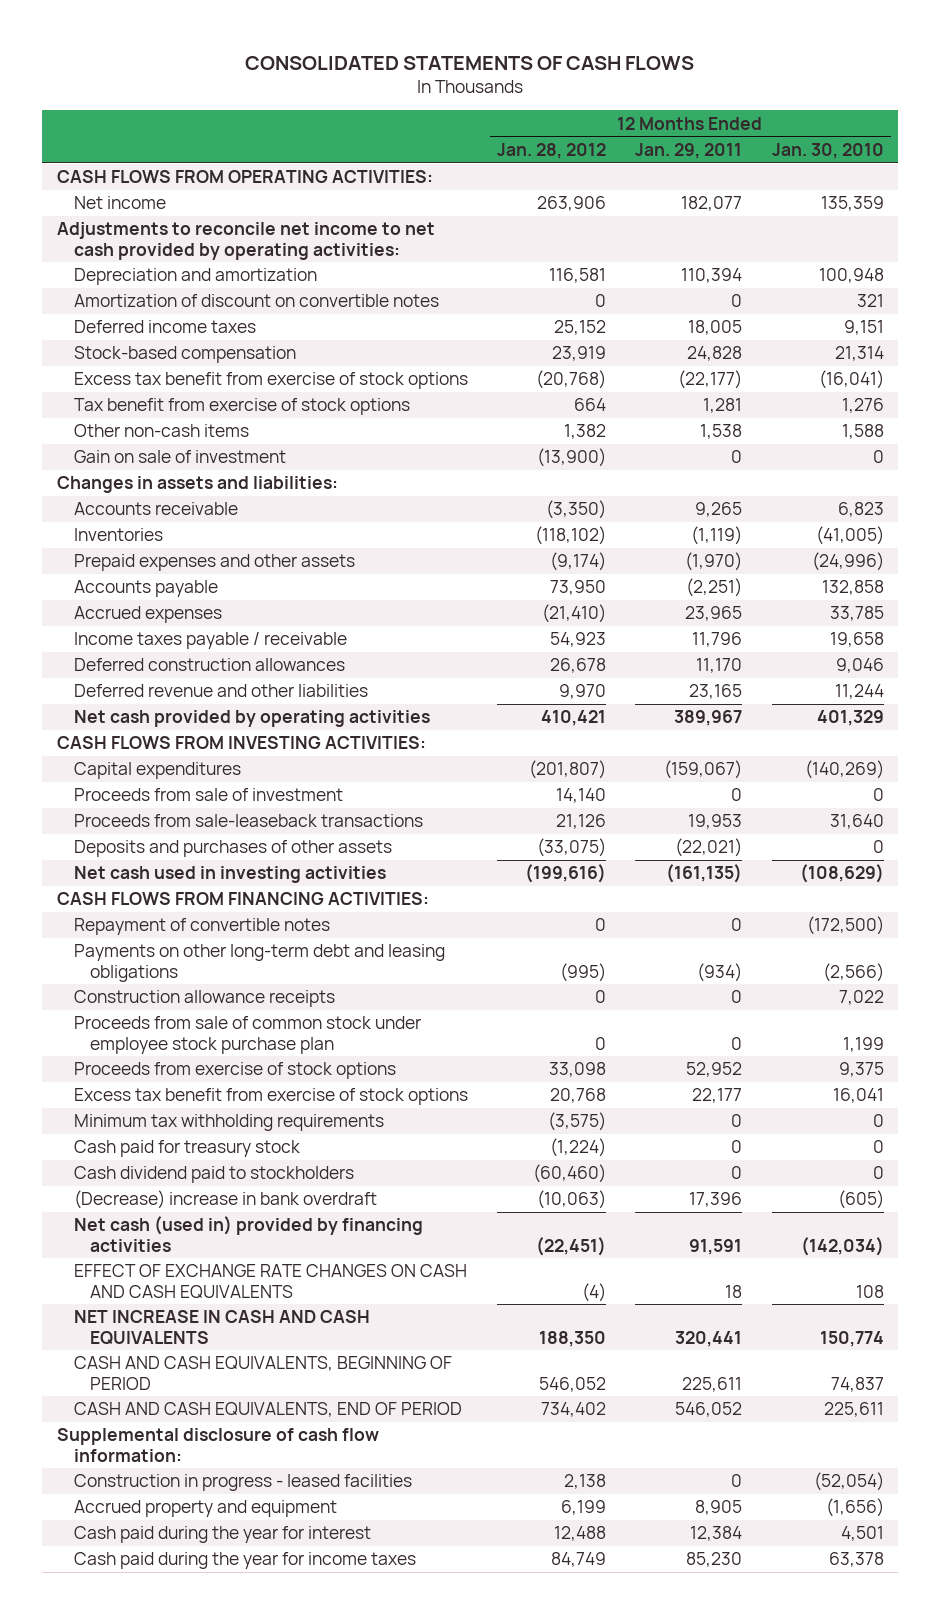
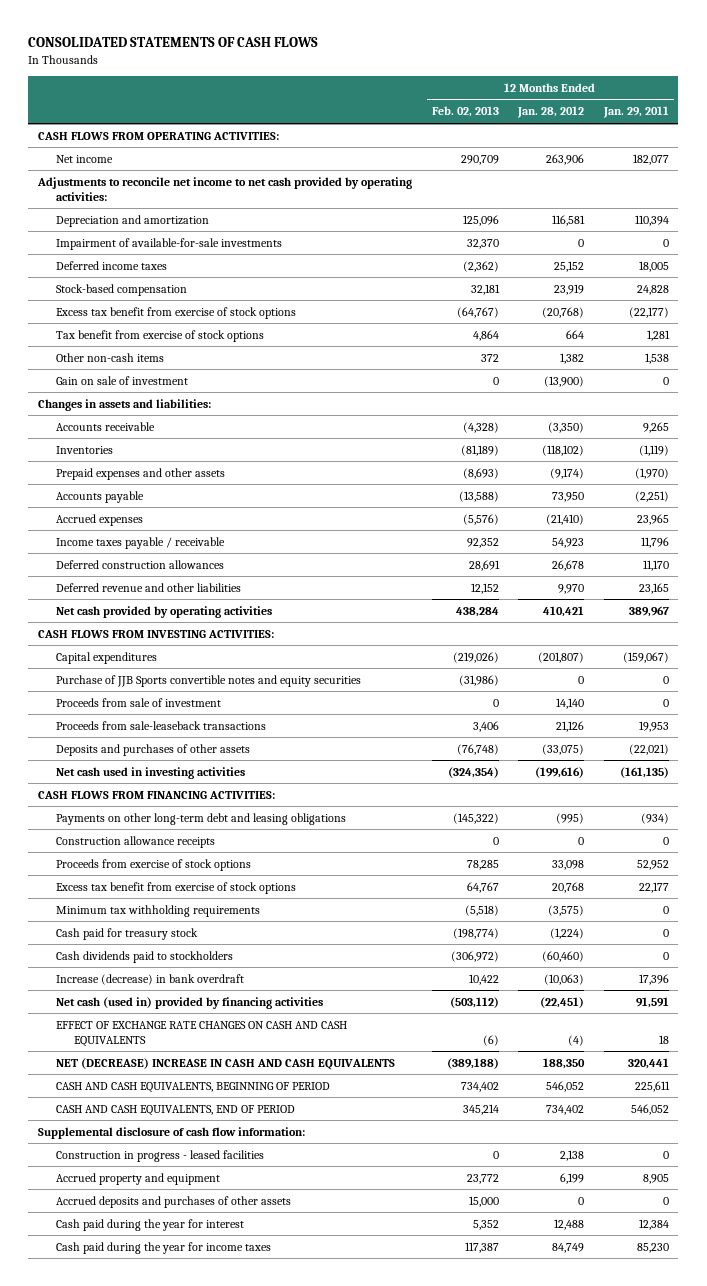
[771,143,884,160] Jan. 30, 2010 -> none
none -> [431,106,499,118] Feb. 02, 2013
[73,294,439,308] Amortization of discount on convertible notes -> none
none -> [56,237,283,250] Impairment of available-for-sale investments
none -> [56,674,362,687] Purchase of JJB Sports convertible notes and equity securities
[73,918,330,936] Repayment of convertible notes -> none
[73,1016,421,1054] Proceeds from sale of common stock under employee stock purchase plan -> none
[73,1166,354,1184] Cash dividend paid to stockholders -> [56,950,234,963] Cash dividends paid to stockholders
[73,1190,377,1210] (Decrease) increase in bank overdraft -> [56,973,245,985] Increase (decrease) in bank overdraft
[73,1310,370,1345] NET INCREASE IN CASH AND CASH EQUIVALENTS -> [56,1057,396,1070] NET (DECREASE) INCREASE IN CASH AND CASH EQUIVALENTS
none -> [56,1195,292,1208] Accrued deposits and purchases of other assets

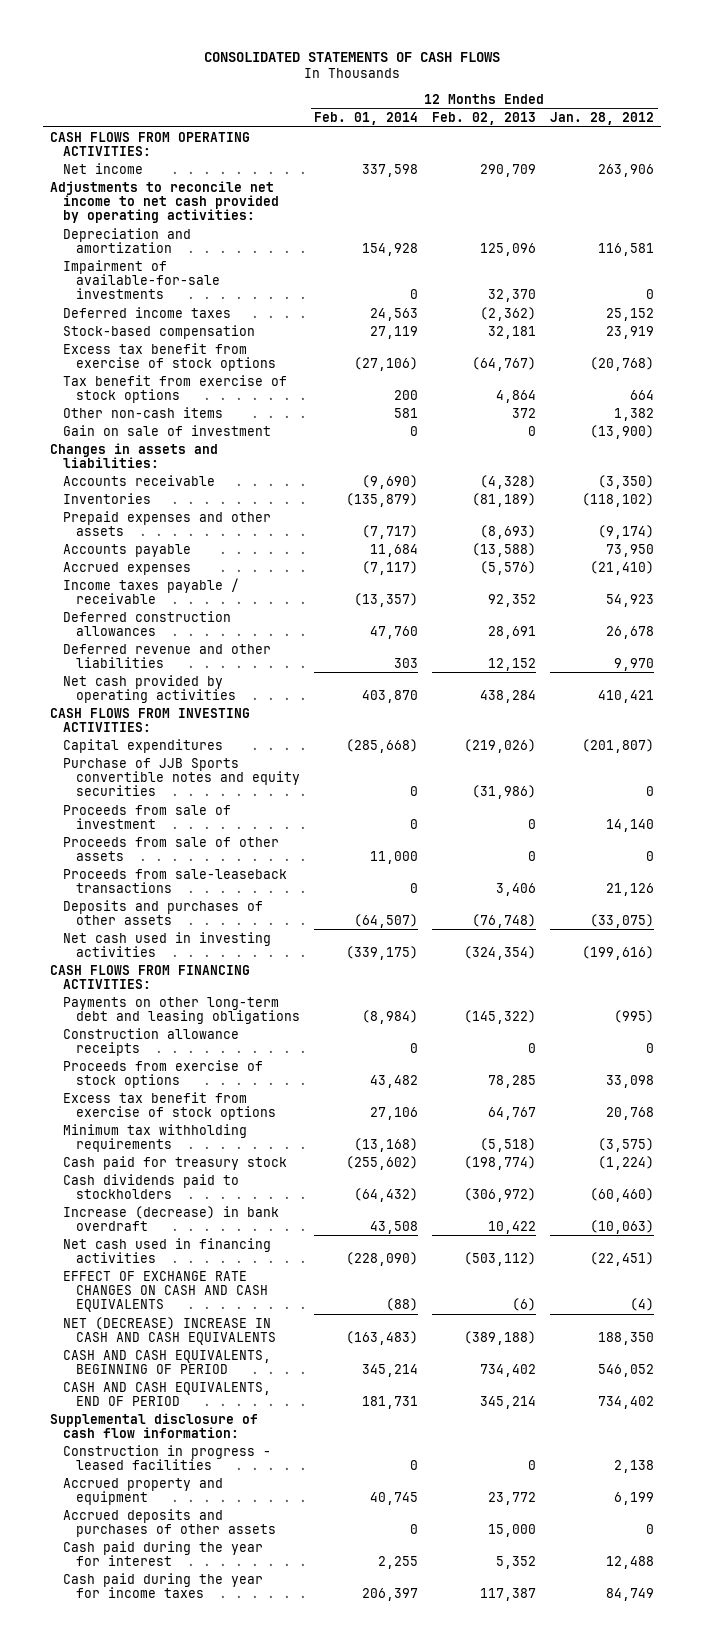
[602,106,669,119] Jan. 29, 2011 -> none
none -> [314,112,419,126] Feb. 01, 2014
none -> [62,836,279,861] Proceeds from sale of other assets
[56,996,324,1009] Net cash (used in) provided by financing activities -> [62,1237,271,1263] Net cash used in financing activities

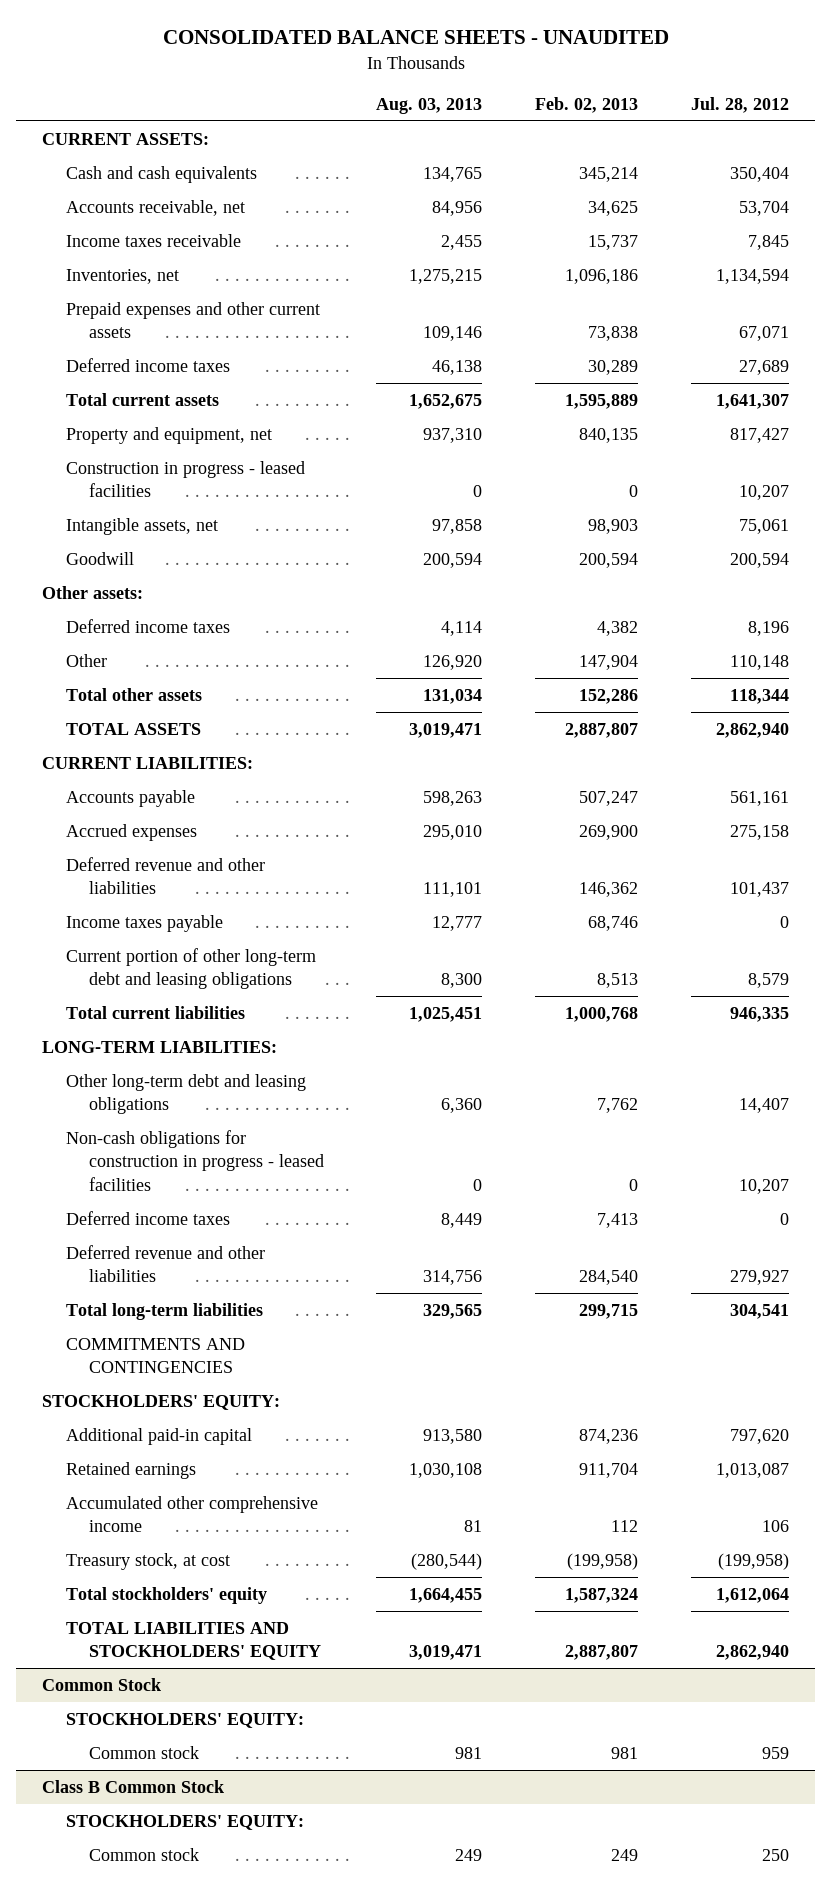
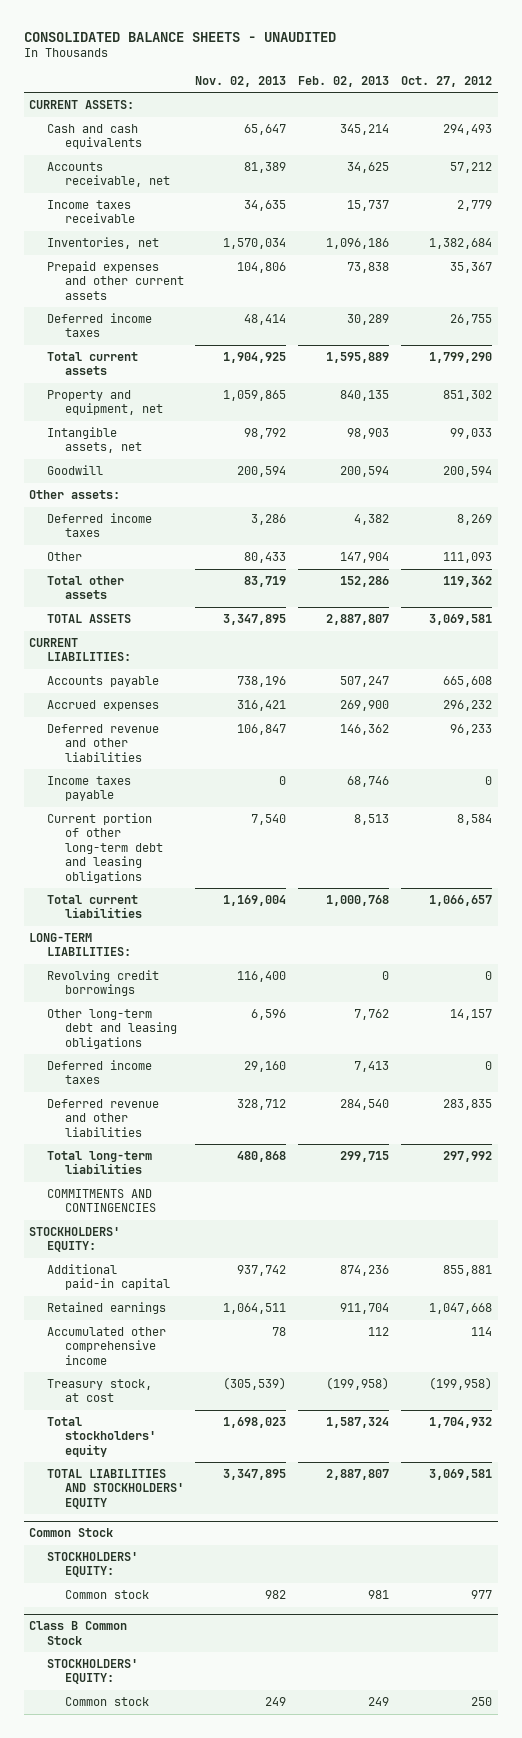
[376,97,483,114] Aug. 03, 2013 -> none
[690,96,789,113] Jul. 28, 2012 -> none
none -> [195,75,287,87] Nov. 02, 2013
none -> [401,75,493,87] Oct. 27, 2012
[65,460,305,498] Construction in progress - leased facilities -> none
none -> [47,970,160,997] Revolving credit borrowings
[65,1129,324,1192] Non-cash obligations for construction in progress - leased facilities -> none

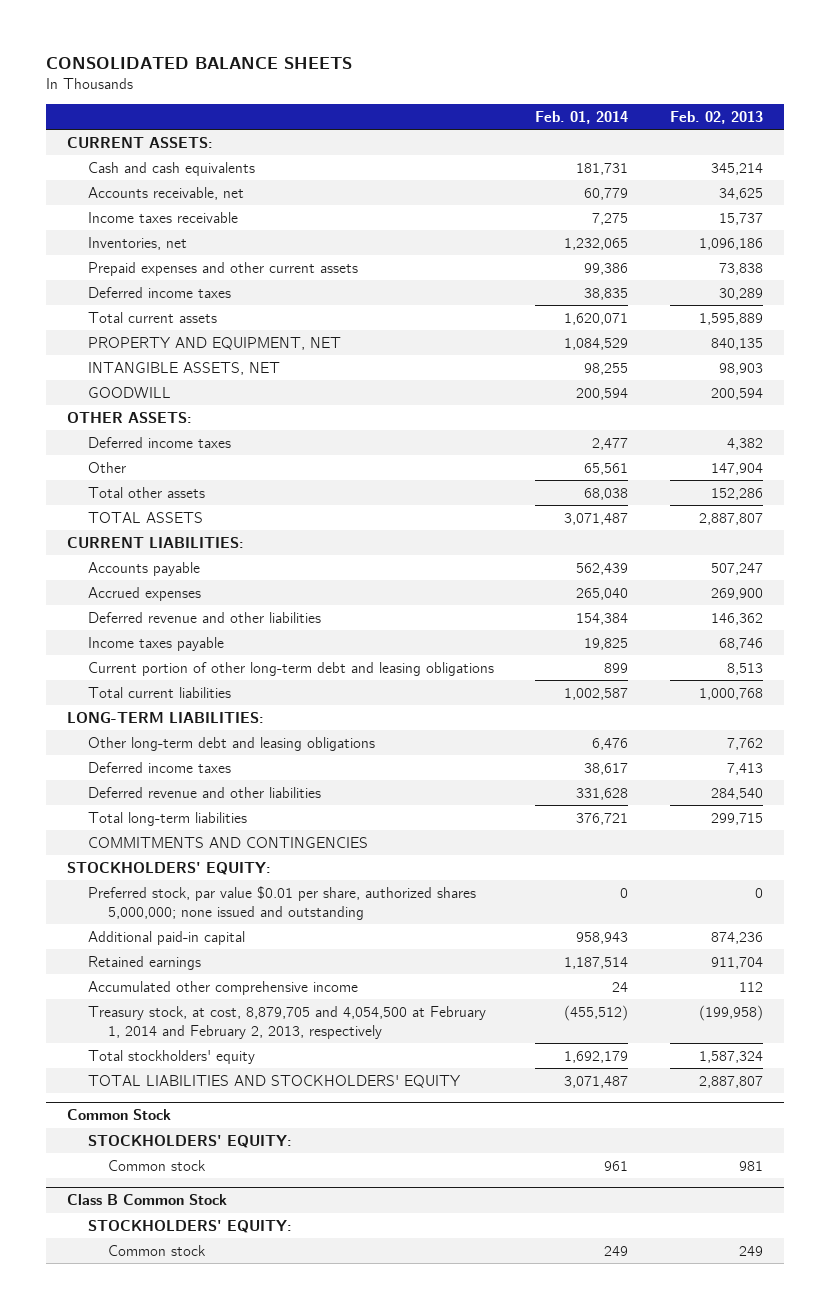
[23,31,336,42] CONSOLIDATED BALANCE SHEETS - UNAUDITED -> [46,57,353,70] CONSOLIDATED BALANCE SHEETS
[195,75,287,87] Nov. 02, 2013 -> none
[401,75,493,87] Oct. 27, 2012 -> none
none -> [535,110,629,124] Feb. 01, 2014
[47,390,163,416] Property and equipment, net -> [87,336,341,350] PROPERTY AND EQUIPMENT, NET
[47,427,142,454] Intangible assets, net -> [87,361,280,375] INTANGIBLE ASSETS, NET
[47,465,104,476] Goodwill -> [87,386,171,398] GOODWILL
[29,490,121,500] Other assets: -> [67,411,193,423] OTHER ASSETS:
[47,970,160,997] Revolving credit borrowings -> none
none -> [87,885,476,920] Preferred stock, par value $0.01 per share, authorized shares 5,000,000; none issued and outstanding
[47,1379,153,1403] Treasury stock, at cost -> [87,1005,486,1039] Treasury stock, at cost, 8,879,705 and 4,054,500 at February 1, 2014 and February 2, 2013, respectively

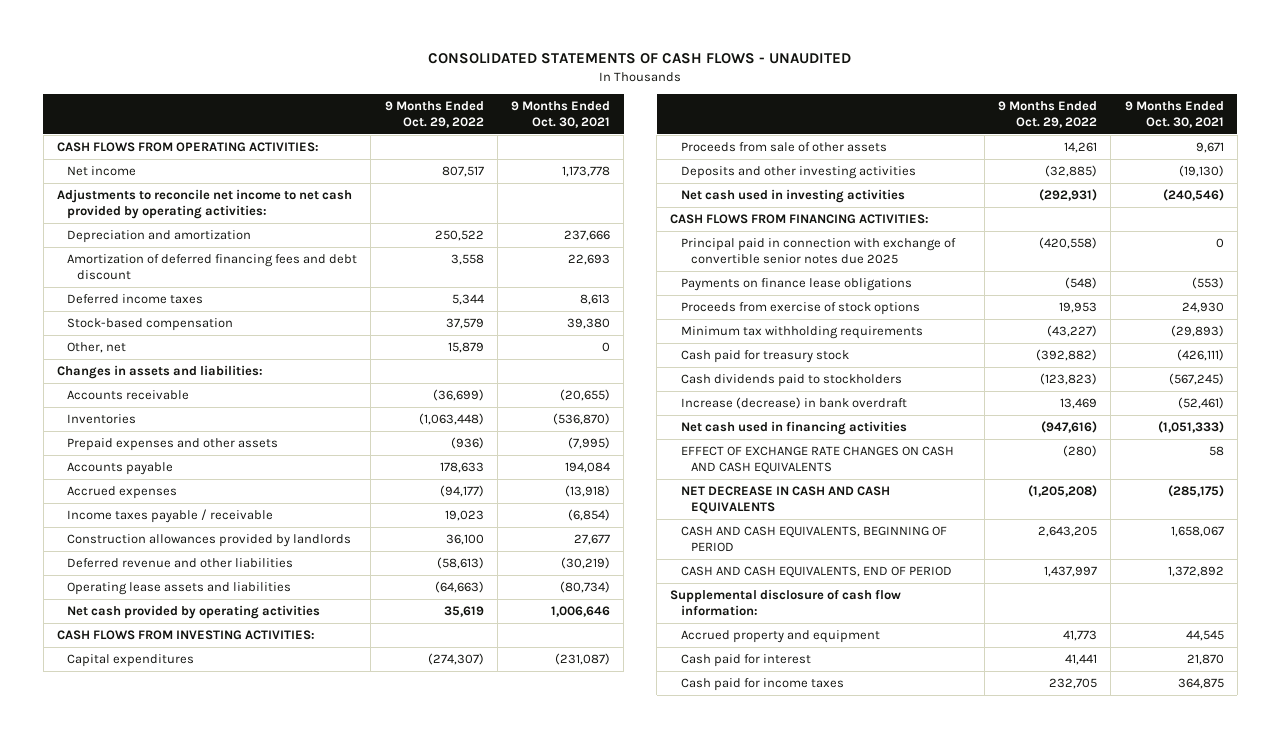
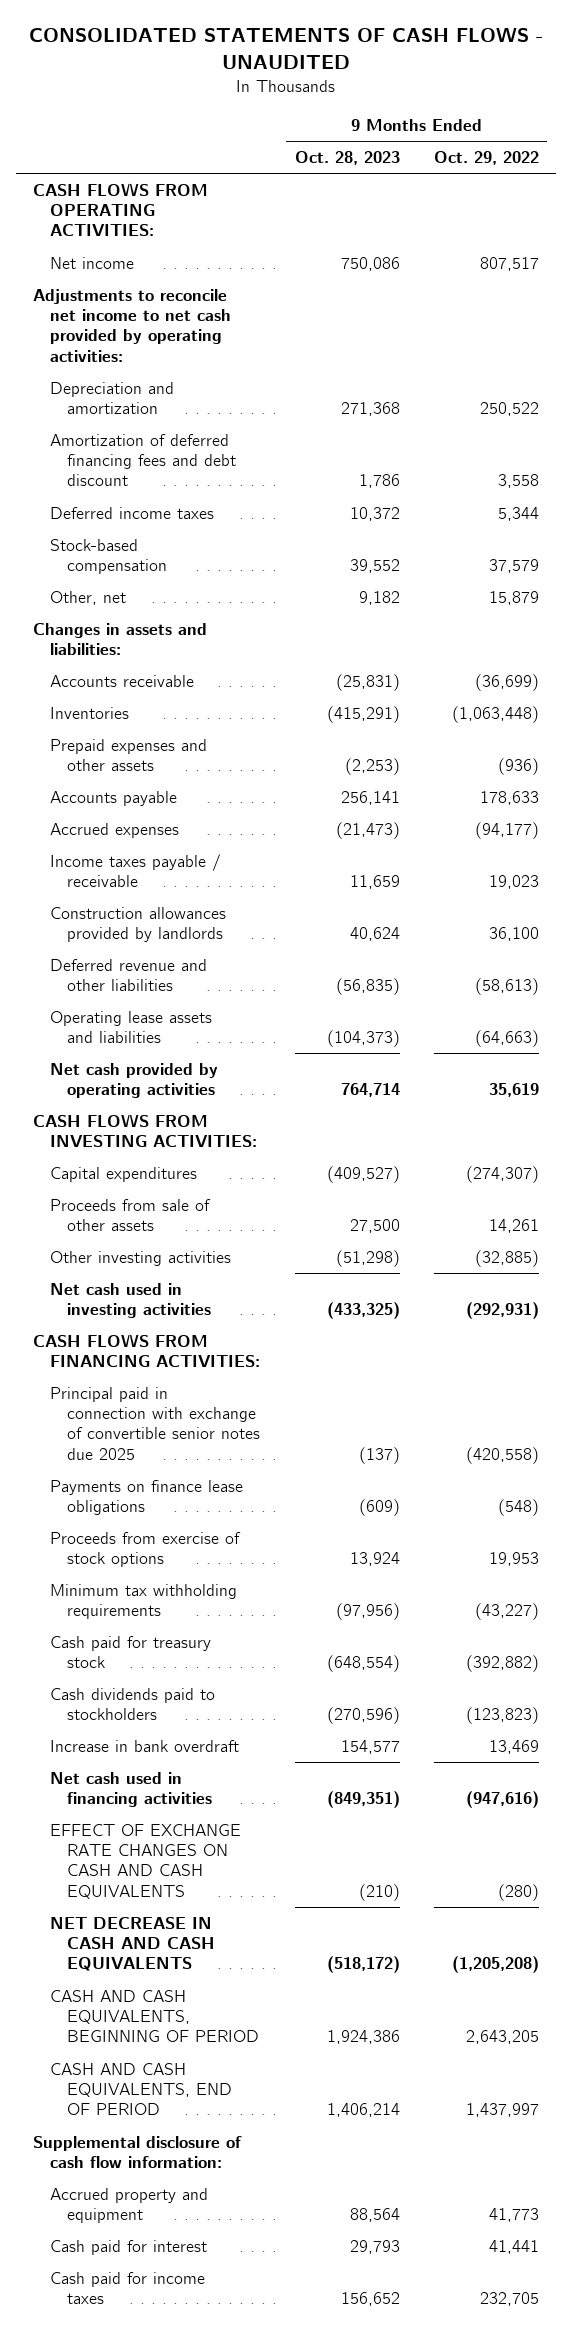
[511,101,611,129] 9 Months Ended Oct. 30, 2021 -> none
none -> [294,151,400,166] Oct. 28, 2023
[680,166,916,180] Deposits and other investing activities -> [50,1250,232,1266] Other investing activities
[680,397,907,410] Increase (decrease) in bank overdraft -> [50,1739,240,1752] Increase in bank overdraft

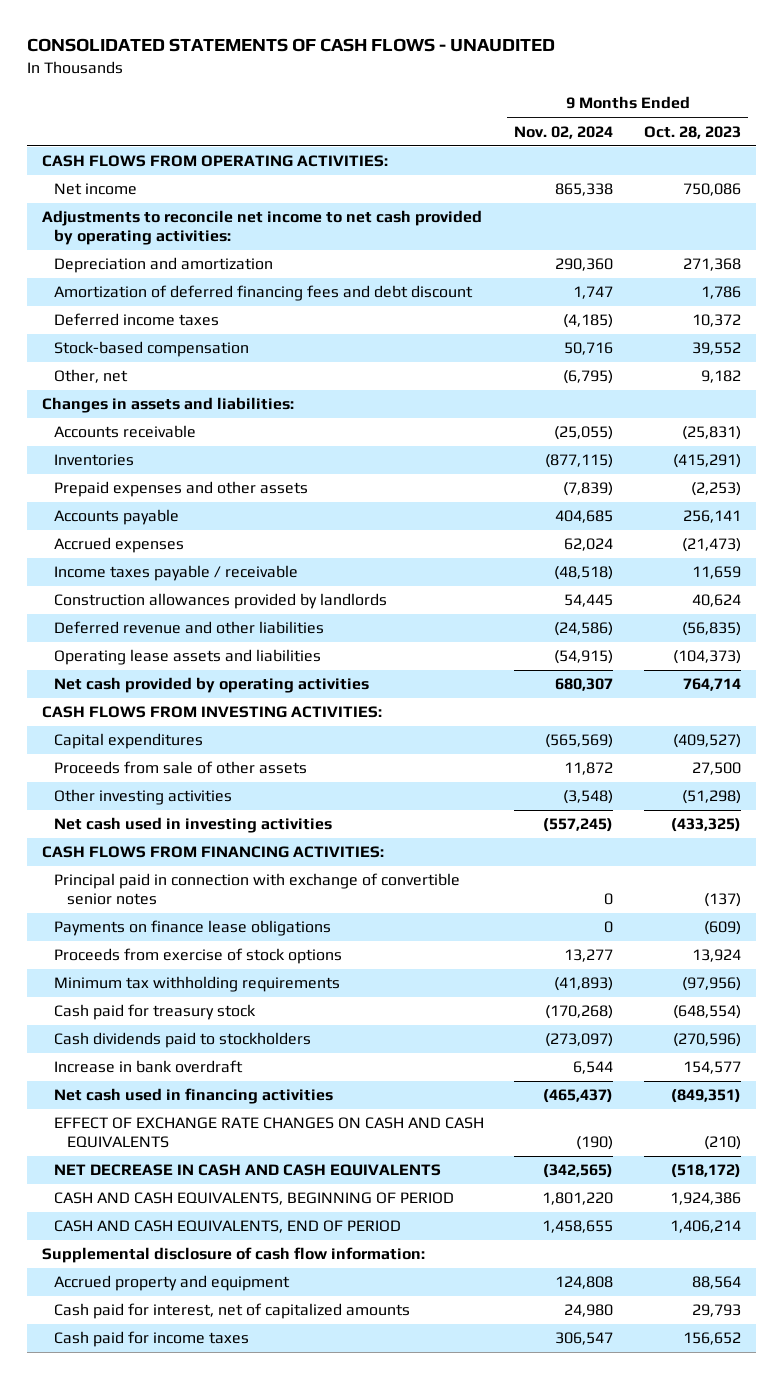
[433,151,539,166] Oct. 29, 2022 -> none
none -> [514,125,614,139] Nov. 02, 2024
[50,1386,261,1460] Principal paid in connection with exchange of convertible senior notes due 2025 -> [54,873,461,906] Principal paid in connection with exchange of convertible senior notes
[50,2239,208,2255] Cash paid for interest -> [54,1303,411,1320] Cash paid for interest, net of capitalized amounts

